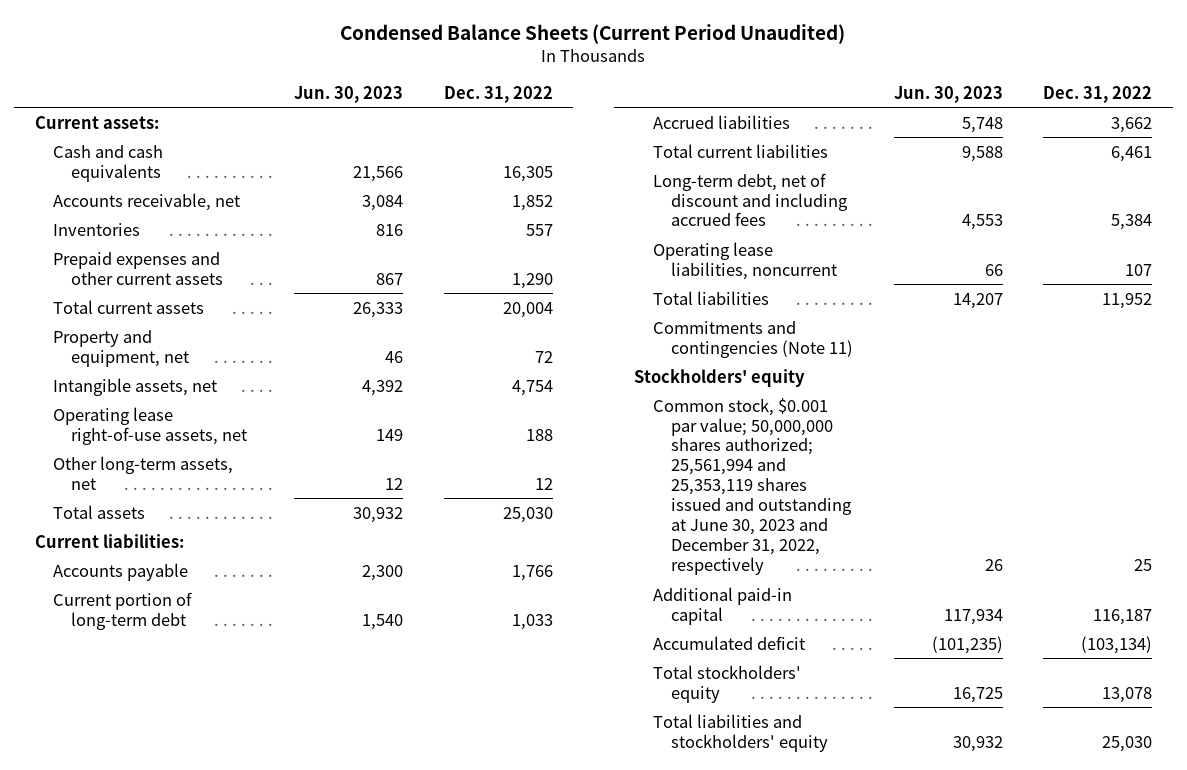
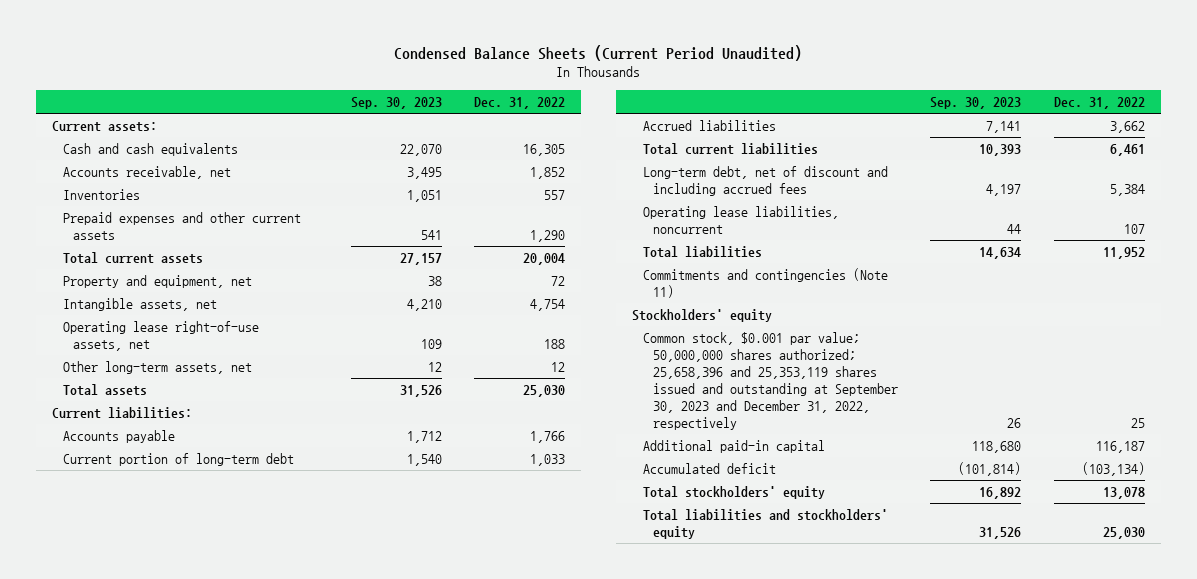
[293,85,403,103] Jun. 30, 2023 -> none
none -> [350,97,442,110] Sep. 30, 2023
[652,397,852,575] Common stock, $0.001 par value; 50,000,000 shares authorized; 25,561,994 and 25,353,119 shares issued and outstanding at June 30, 2023 and December 31, 2022, respectively -> [642,331,899,430] Common stock, $0.001 par value; 50,000,000 shares authorized; 25,658,396 and 25,353,119 shares issued and outstanding at September 30, 2023 and December 31, 2022, respectively

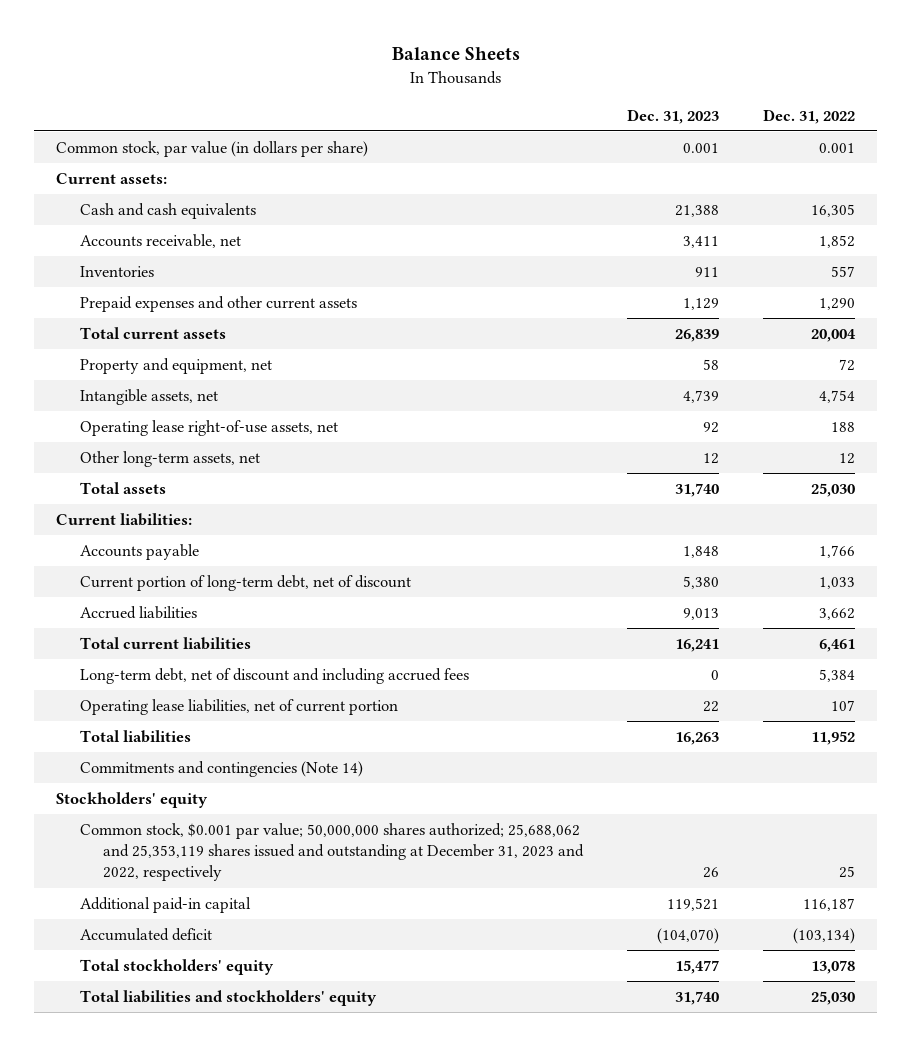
[394,44,803,61] Condensed Balance Sheets (Current Period Unaudited) -> [391,47,520,61] Balance Sheets
[350,97,442,110] Sep. 30, 2023 -> none
none -> [627,108,720,124] Dec. 31, 2023
none -> [56,140,369,157] Common stock, par value (in dollars per share)
[62,452,294,466] Current portion of long-term debt -> [79,574,411,591] Current portion of long-term debt, net of discount
[642,205,839,234] Operating lease liabilities, noncurrent -> [79,698,398,715] Operating lease liabilities, net of current portion
[642,267,888,298] Commitments and contingencies (Note 11) -> [79,760,363,777] Commitments and contingencies (Note 14)
[642,331,899,430] Common stock, $0.001 par value; 50,000,000 shares authorized; 25,658,396 and 25,353,119 shares issued and outstanding at September 30, 2023 and December 31, 2022, respectively -> [79,822,585,882] Common stock, $0.001 par value; 50,000,000 shares authorized; 25,688,062 and 25,353,119 shares issued and outstanding at December 31, 2023 and 2022, respectively

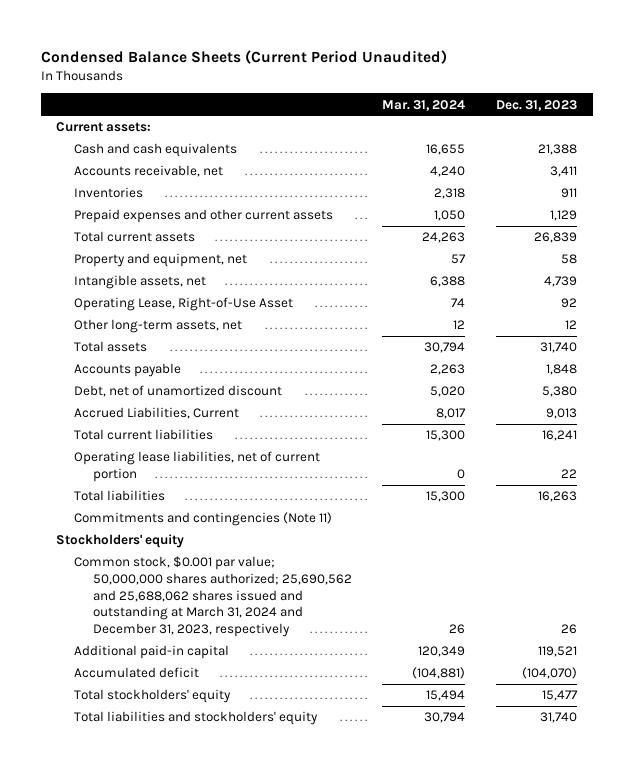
[391,47,520,61] Balance Sheets -> [40,49,447,64] Condensed Balance Sheets (Current Period Unaudited)
[763,108,856,124] Dec. 31, 2022 -> none
none -> [382,99,466,111] Mar. 31, 2024
[56,140,369,157] Common stock, par value (in dollars per share) -> none
[79,419,338,436] Operating lease right-of-use assets, net -> [74,297,294,312] Operating Lease, Right-of-Use Asset
[56,512,193,526] Current liabilities: -> none
[79,574,411,591] Current portion of long-term debt, net of discount -> [74,385,283,398] Debt, net of unamortized discount
[79,605,197,619] Accrued liabilities -> [74,407,240,420] Accrued Liabilities, Current
[79,667,469,684] Long-term debt, net of discount and including accrued fees -> none
[79,760,363,777] Commitments and contingencies (Note 14) -> [74,512,333,527] Commitments and contingencies (Note 11)
[79,822,585,882] Common stock, $0.001 par value; 50,000,000 shares authorized; 25,688,062 and 25,353,119 shares issued and outstanding at December 31, 2023 and 2022, respectively -> [74,556,352,637] Common stock, $0.001 par value; 50,000,000 shares authorized; 25,690,562 and 25,688,062 shares issued and outstanding at March 31, 2024 and December 31, 2023, respectively

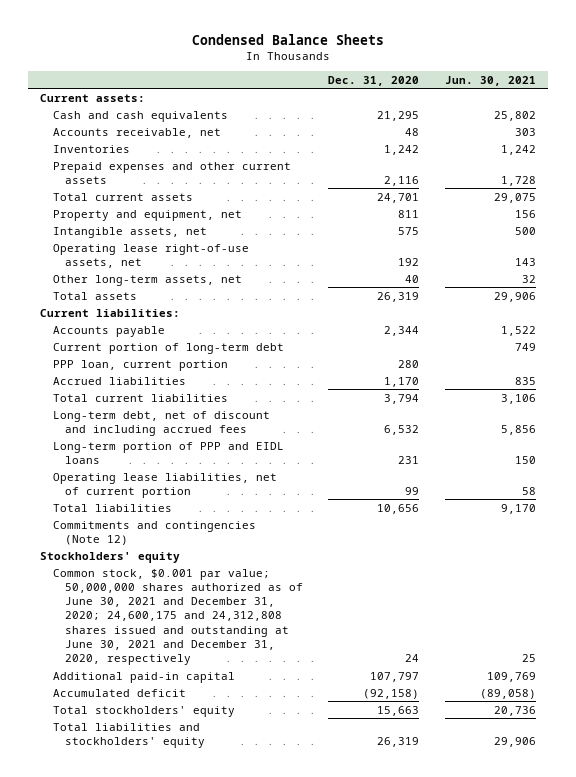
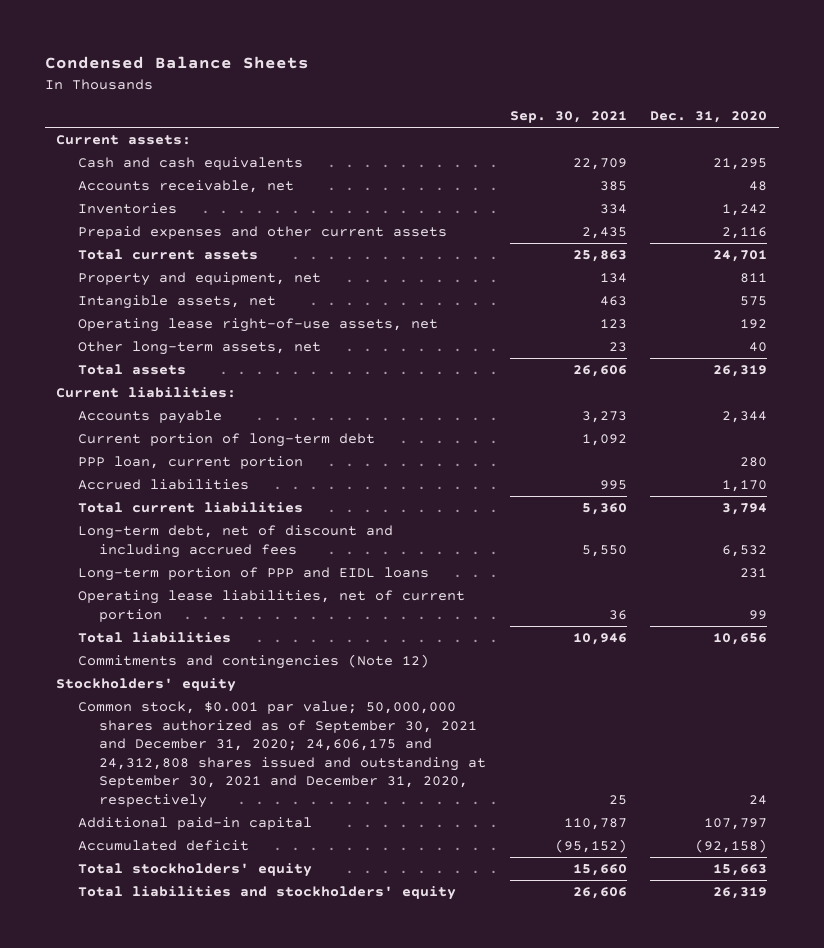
[444,75,536,86] Jun. 30, 2021 -> none
none -> [509,111,627,124] Sep. 30, 2021
[52,568,303,666] Common stock, $0.001 par value; 50,000,000 shares authorized as of June 30, 2021 and December 31, 2020; 24,600,175 and 24,312,808 shares issued and outstanding at June 30, 2021 and December 31, 2020, respectively -> [77,701,487,808] Common stock, $0.001 par value; 50,000,000 shares authorized as of September 30, 2021 and December 31, 2020; 24,606,175 and 24,312,808 shares issued and outstanding at September 30, 2021 and December 31, 2020, respectively

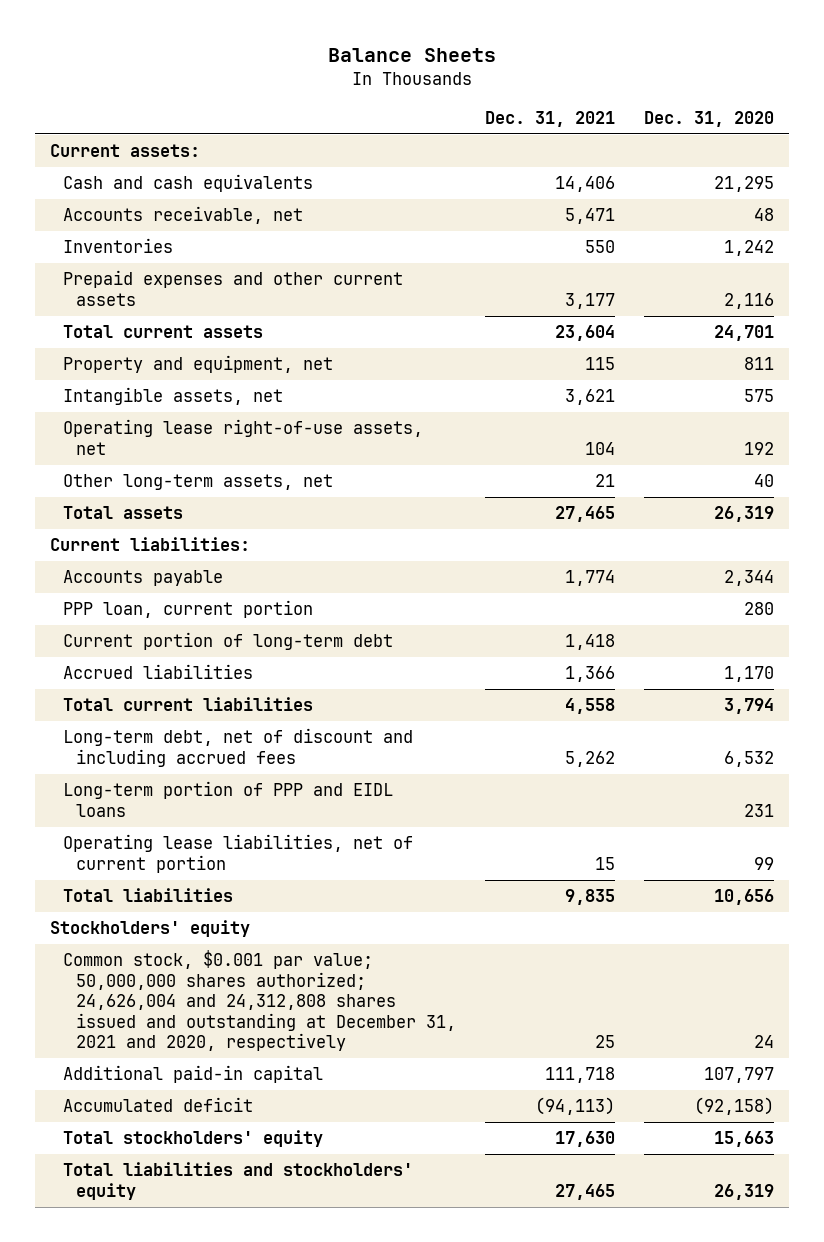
[44,56,309,70] Condensed Balance Sheets -> [328,47,497,62] Balance Sheets
[509,111,627,124] Sep. 30, 2021 -> none
none -> [485,111,616,128] Dec. 31, 2021
[77,433,375,448] Current portion of long-term debt -> [62,632,393,651] Current portion of long-term debt
[77,654,429,670] Commitments and contingencies (Note 12) -> none
[77,701,487,808] Common stock, $0.001 par value; 50,000,000 shares authorized as of September 30, 2021 and December 31, 2020; 24,606,175 and 24,312,808 shares issued and outstanding at September 30, 2021 and December 31, 2020, respectively -> [62,950,456,1052] Common stock, $0.001 par value; 50,000,000 shares authorized; 24,626,004 and 24,312,808 shares issued and outstanding at December 31, 2021 and 2020, respectively

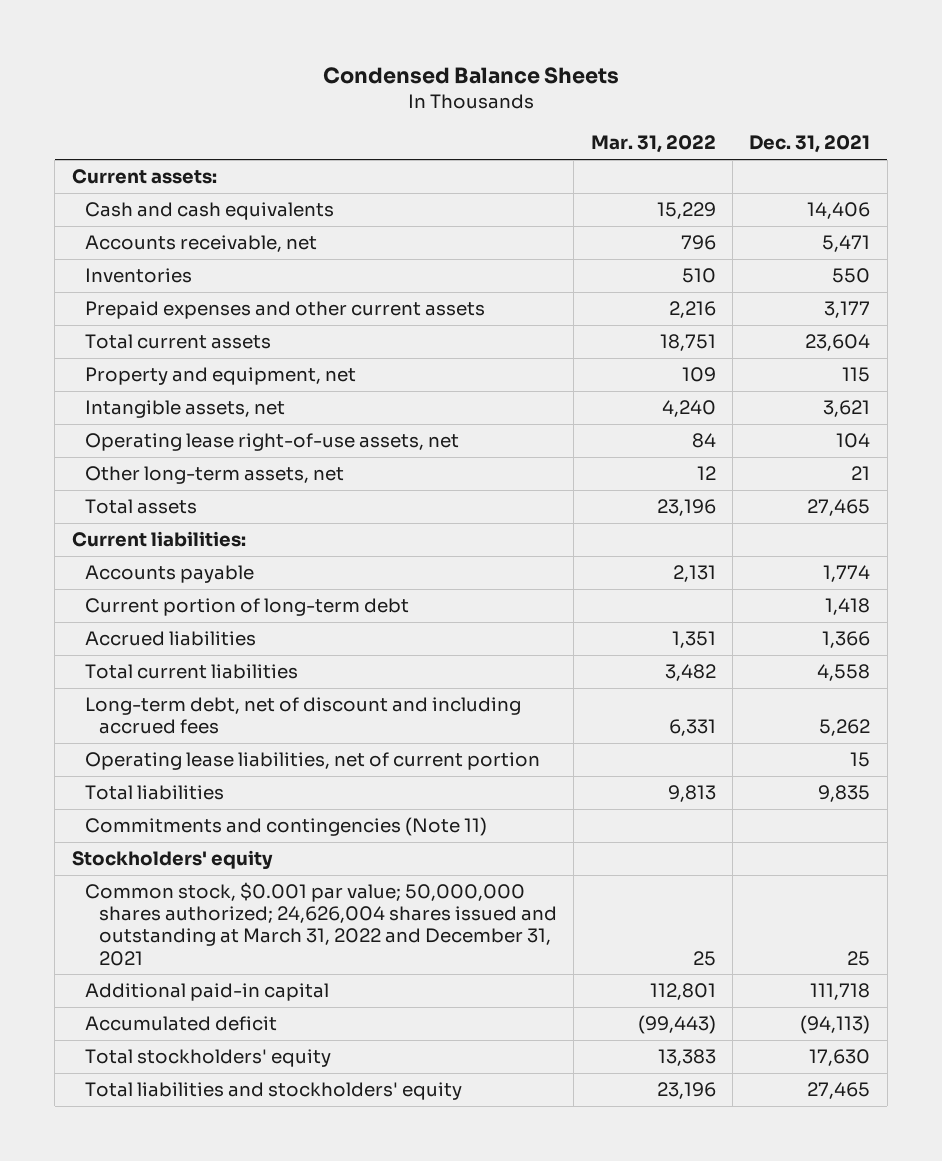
[328,47,497,62] Balance Sheets -> [322,67,619,85] Condensed Balance Sheets
[644,111,775,128] Dec. 31, 2020 -> none
none -> [590,135,716,154] Mar. 31, 2022
[62,600,313,619] PPP loan, current portion -> none
[62,781,393,817] Long-term portion of PPP and EIDL loans -> none
none -> [85,817,488,837] Commitments and contingencies (Note 11)
[62,950,456,1052] Common stock, $0.001 par value; 50,000,000 shares authorized; 24,626,004 and 24,312,808 shares issued and outstanding at December 31, 2021 and 2020, respectively -> [85,882,557,966] Common stock, $0.001 par value; 50,000,000 shares authorized; 24,626,004 shares issued and outstanding at March 31, 2022 and December 31, 2021

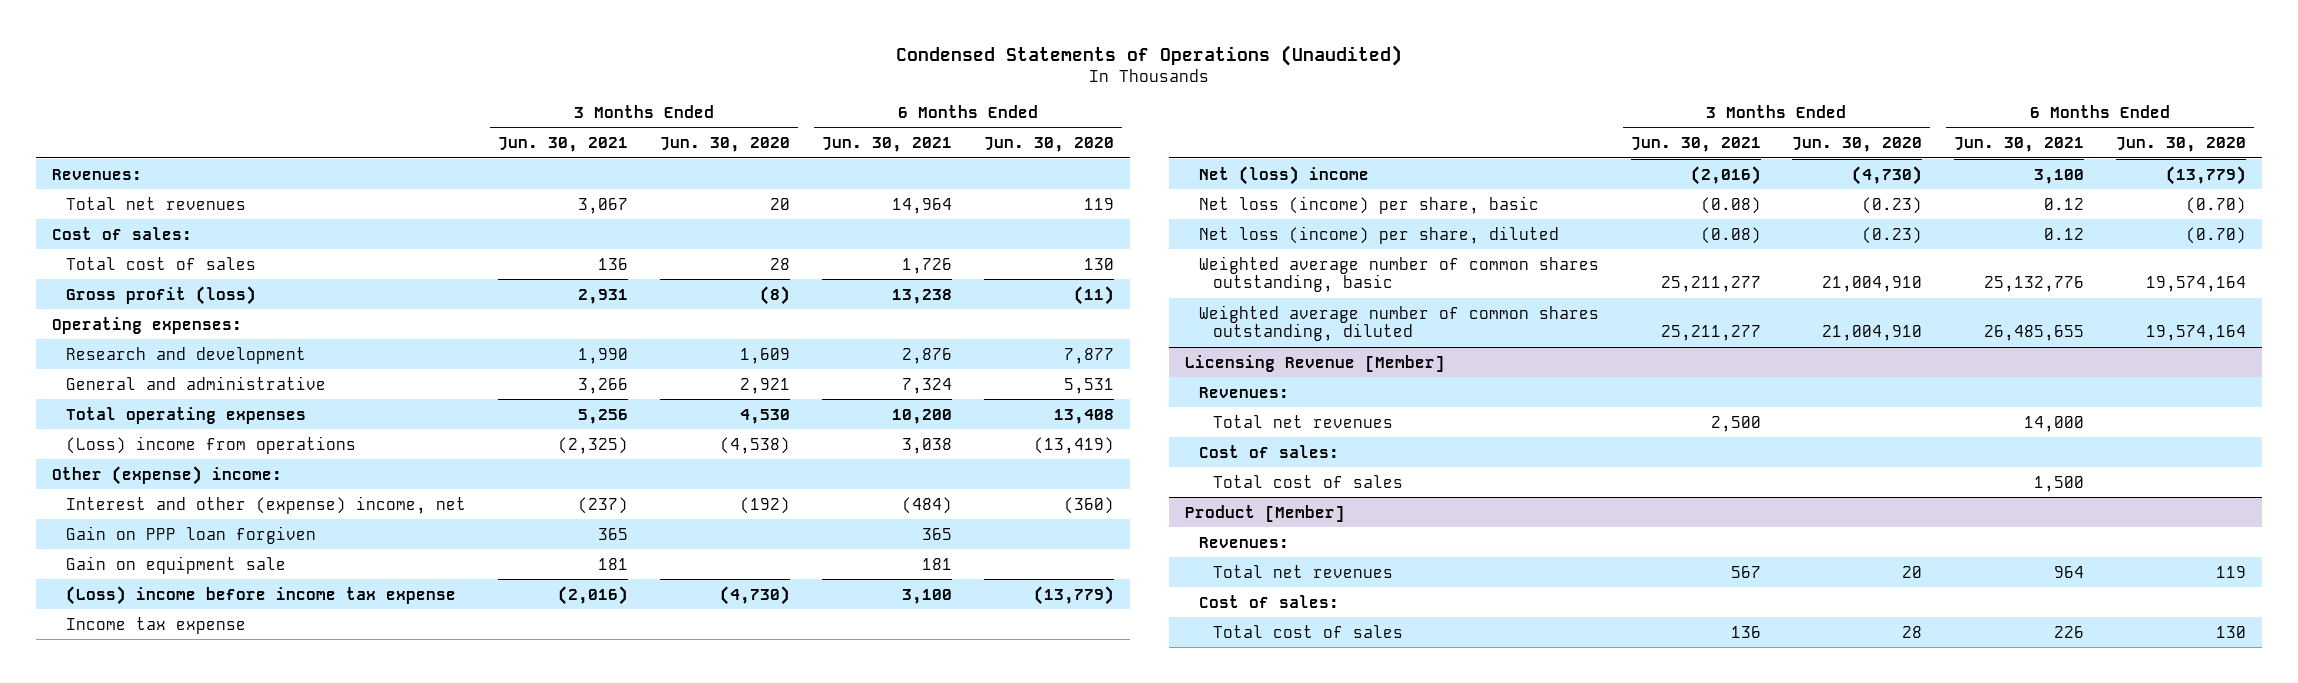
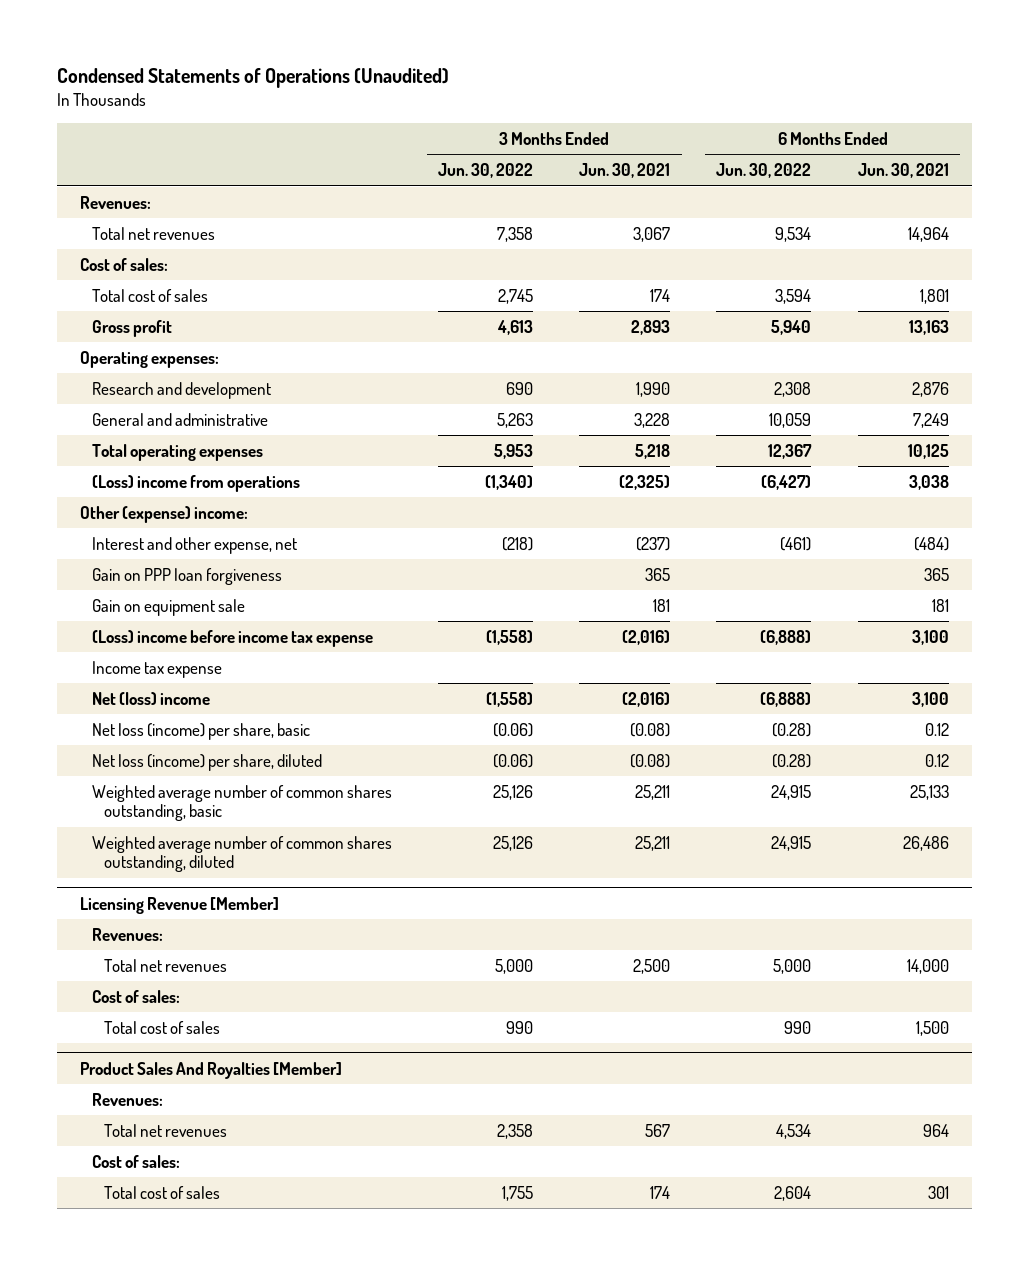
[659,137,790,153] Jun. 30, 2020 -> none
[983,137,1114,153] Jun. 30, 2020 -> none
none -> [438,163,534,179] Jun. 30, 2022
none -> [716,163,812,179] Jun. 30, 2022
[597,257,628,270] 136 -> [650,288,671,302] 174
[901,257,952,274] 1,726 -> [919,288,949,304] 1,801
[66,285,257,305] Gross profit (loss) -> [91,319,172,337] Gross profit
[577,288,628,304] 2,931 -> [631,319,671,335] 2,893
[891,288,952,304] 13,238 -> [908,319,949,335] 13,163
[577,377,628,394] 3,266 -> [634,412,671,428] 3,228
[901,377,952,394] 7,324 -> [912,412,949,428] 7,249
[577,408,628,424] 5,256 -> [635,443,671,459] 5,218
[891,408,952,424] 10,200 -> [907,443,949,459] 10,125
[66,495,467,514] Interest and other (expense) income, net -> [91,536,297,554] Interest and other expense, net
[66,525,317,544] Gain on PPP loan forgiven -> [91,567,282,585] Gain on PPP loan forgiveness
[1660,276,1761,293] 25,211,277 -> [635,784,671,800] 25,211
[1984,276,2085,293] 25,132,776 -> [909,784,949,800] 25,133
[1660,325,1761,342] 25,211,277 -> [635,835,671,851] 25,211
[1984,325,2085,342] 26,485,655 -> [902,835,949,851] 26,486
[1184,504,1345,522] Product [Member] -> none
none -> [79,1061,342,1079] Product Sales And Royalties [Member]
[1730,625,1761,638] 136 -> [650,1185,671,1199] 174
[2054,625,2085,638] 226 -> [927,1185,949,1199] 301

